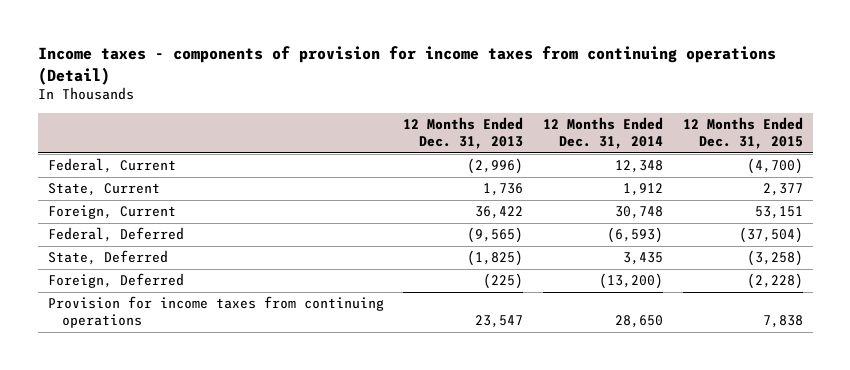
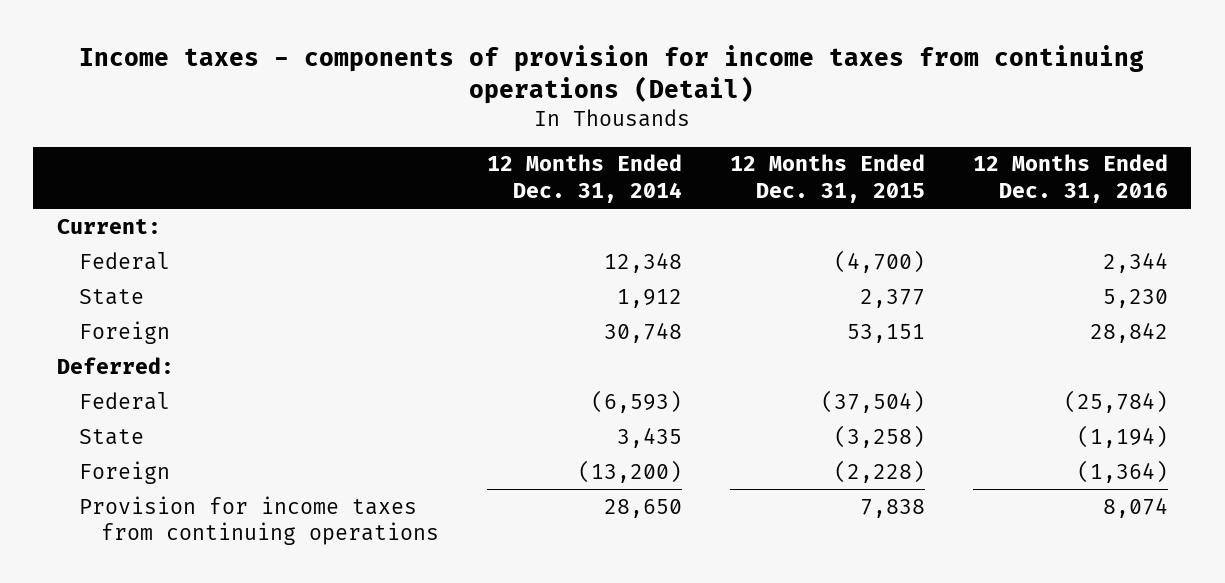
[403,117,524,150] 12 Months Ended Dec. 31, 2013 -> none
none -> [972,154,1168,204] 12 Months Ended Dec. 31, 2016
none -> [57,218,162,234] Current:
[47,158,176,174] Federal, Current -> [79,251,171,270] Federal
[47,183,160,197] State, Current -> [79,288,145,305] State
[47,205,176,220] Foreign, Current -> [79,320,171,344] Foreign
none -> [57,356,175,374] Deferred:
[47,227,184,243] Federal, Deferred -> [79,391,171,410] Federal
[47,250,168,266] State, Deferred -> [79,428,145,445] State
[47,273,184,289] Foreign, Deferred -> [79,460,171,484] Foreign

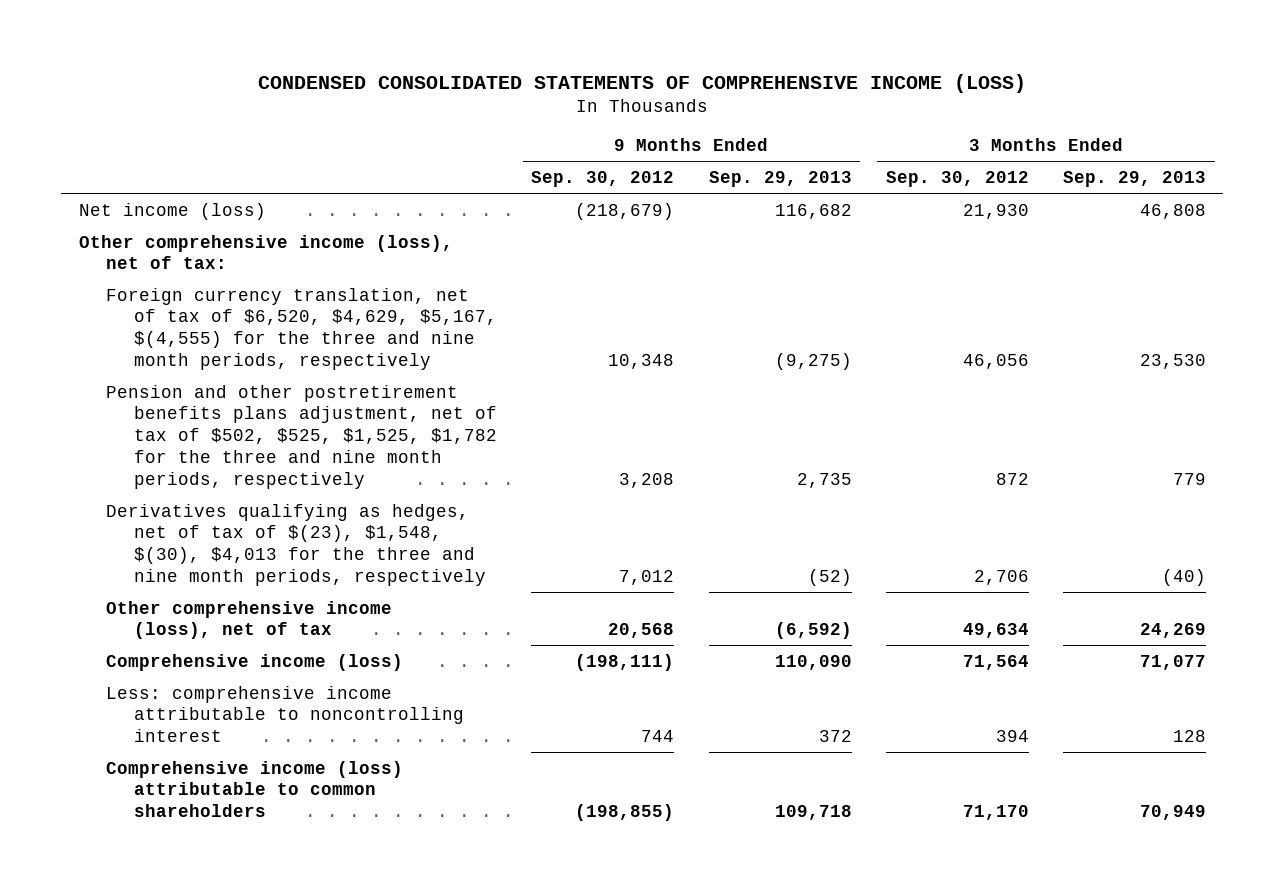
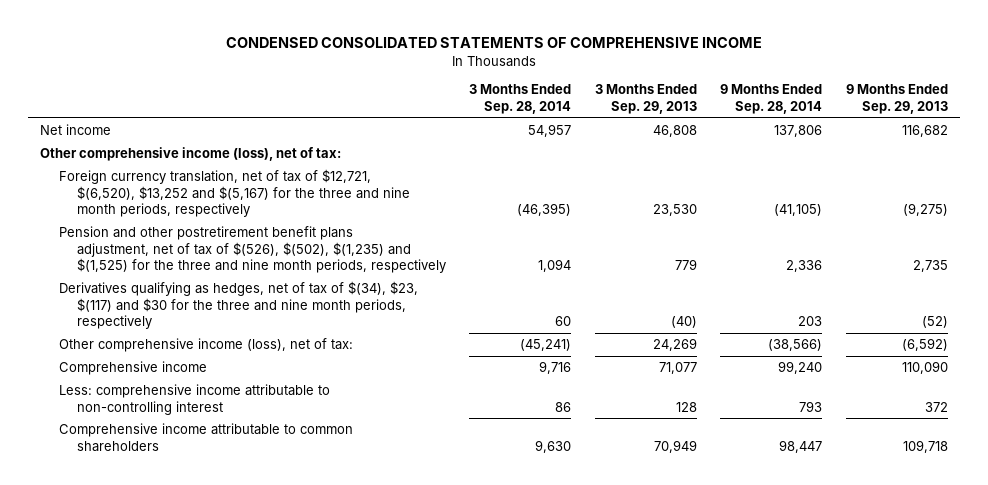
[258,73,1027,93] CONDENSED CONSOLIDATED STATEMENTS OF COMPREHENSIVE INCOME (LOSS) -> [226,37,763,49] CONDENSED CONSOLIDATED STATEMENTS OF COMPREHENSIVE INCOME
[531,171,675,188] Sep. 30, 2012 -> none
[885,171,1029,188] Sep. 30, 2012 -> none
none -> [469,84,572,115] 3 Months Ended Sep. 28, 2014
none -> [720,84,823,115] 9 Months Ended Sep. 28, 2014
[78,202,266,220] Net income (loss) -> [40,124,112,136] Net income
[106,287,497,370] Foreign currency translation, net of tax of $6,520, $4,629, $5,167, $(4,555) for the three and nine month periods, respectively -> [58,169,410,218] Foreign currency translation, net of tax of $12,721, $(6,520), $13,252 and $(5,167) for the three and nine month periods, respectively
[106,384,497,489] Pension and other postretirement benefits plans adjustment, net of tax of $502, $525, $1,525, $1,782 for the three and nine month periods, respectively -> [58,226,446,274] Pension and other postretirement benefit plans adjustment, net of tax of $(526), $(502), $(1,235) and $(1,525) for the three and nine month periods, respectively
[106,503,486,586] Derivatives qualifying as hedges, net of tax of $(23), $1,548, $(30), $4,013 for the three and nine month periods, respectively -> [58,281,418,330] Derivatives qualifying as hedges, net of tax of $(34), $23, $(117) and $30 for the three and nine month periods, respectively
[106,600,393,640] Other comprehensive income (loss), net of tax -> [58,338,353,353] Other comprehensive income (loss), net of tax:
[106,653,404,671] Comprehensive income (loss) -> [58,361,207,376] Comprehensive income
[106,685,464,743] Less: comprehensive income attributable to noncontrolling interest -> [58,384,330,415] Less: comprehensive income attributable to non-controlling interest
[106,760,404,818] Comprehensive income (loss) attributable to common shareholders -> [58,423,353,452] Comprehensive income attributable to common shareholders

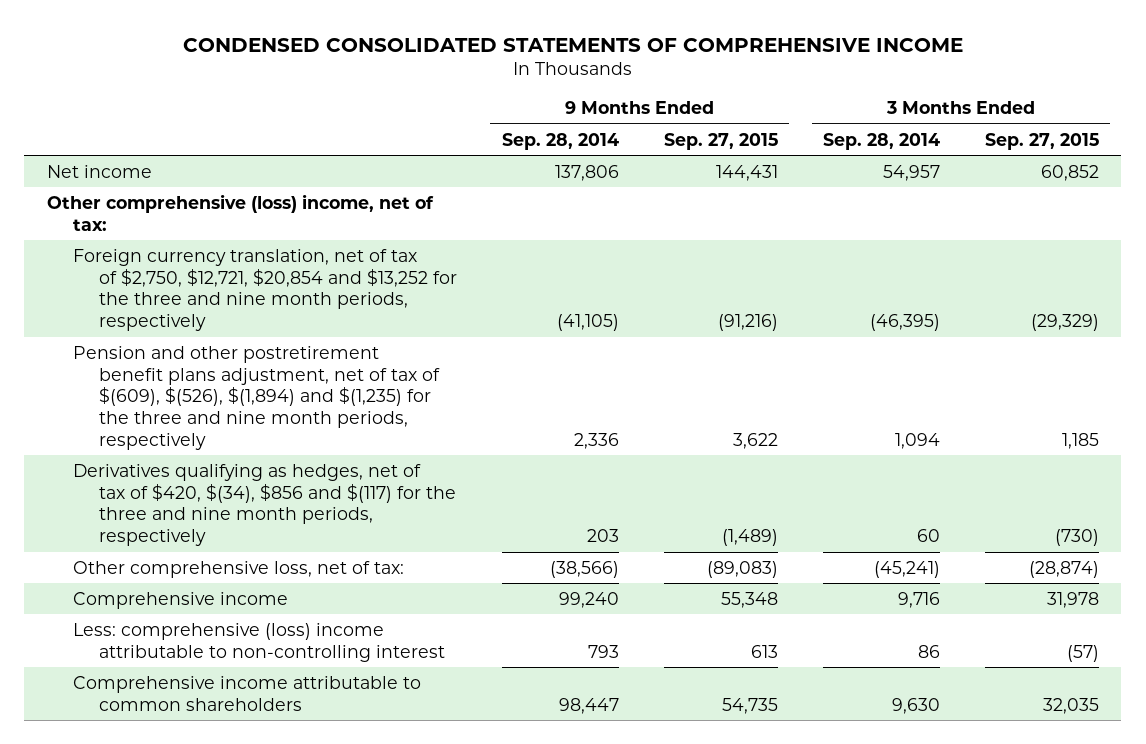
[594,84,697,115] 3 Months Ended Sep. 29, 2013 -> none
[845,84,948,115] 9 Months Ended Sep. 29, 2013 -> none
none -> [663,132,778,150] Sep. 27, 2015
none -> [984,132,1099,150] Sep. 27, 2015
[40,147,342,162] Other comprehensive income (loss), net of tax: -> [46,193,434,231] Other comprehensive (loss) income, net of tax:
[58,169,410,218] Foreign currency translation, net of tax of $12,721, $(6,520), $13,252 and $(5,167) for the three and nine month periods, respectively -> [72,248,457,332] Foreign currency translation, net of tax of $2,750, $12,721, $20,854 and $13,252 for the three and nine month periods, respectively
[58,226,446,274] Pension and other postretirement benefit plans adjustment, net of tax of $(526), $(502), $(1,235) and $(1,525) for the three and nine month periods, respectively -> [72,345,440,450] Pension and other postretirement benefit plans adjustment, net of tax of $(609), $(526), $(1,894) and $(1,235) for the three and nine month periods, respectively
[58,281,418,330] Derivatives qualifying as hedges, net of tax of $(34), $23, $(117) and $30 for the three and nine month periods, respectively -> [72,463,456,547] Derivatives qualifying as hedges, net of tax of $420, $(34), $856 and $(117) for the three and nine month periods, respectively
[58,338,353,353] Other comprehensive income (loss), net of tax: -> [72,560,404,578] Other comprehensive loss, net of tax:
[58,384,330,415] Less: comprehensive income attributable to non-controlling interest -> [72,622,445,662] Less: comprehensive (loss) income attributable to non-controlling interest

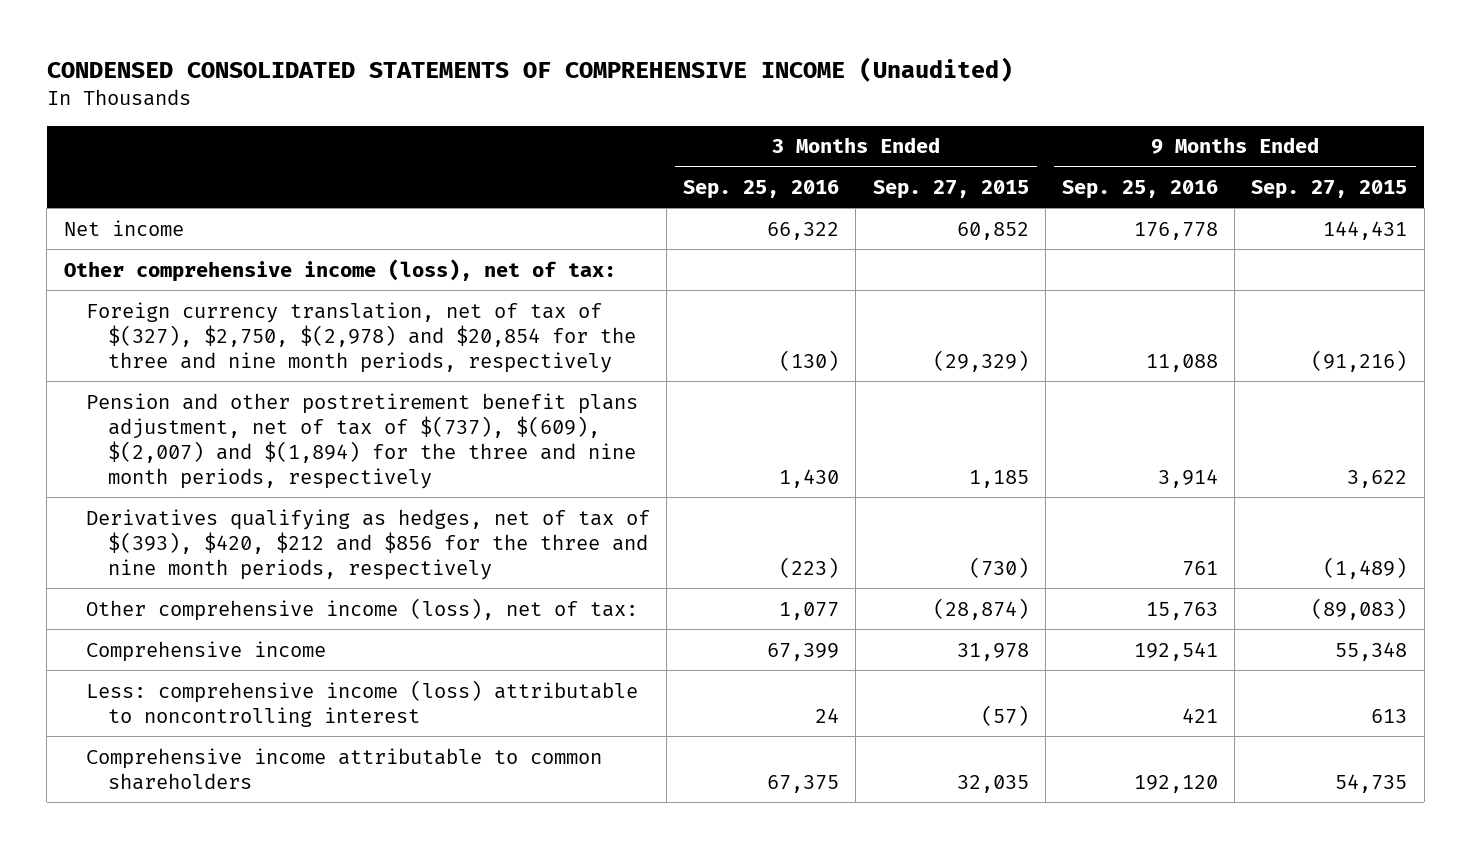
[182,37,963,52] CONDENSED CONSOLIDATED STATEMENTS OF COMPREHENSIVE INCOME -> [46,57,1013,83] CONDENSED CONSOLIDATED STATEMENTS OF COMPREHENSIVE INCOME (Unaudited)
[501,132,619,150] Sep. 28, 2014 -> none
[822,132,940,150] Sep. 28, 2014 -> none
none -> [683,180,840,200] Sep. 25, 2016
none -> [1062,180,1219,200] Sep. 25, 2016
[46,193,434,231] Other comprehensive (loss) income, net of tax: -> [63,258,616,282] Other comprehensive income (loss), net of tax:
[72,248,457,332] Foreign currency translation, net of tax of $2,750, $12,721, $20,854 and $13,252 for the three and nine month periods, respectively -> [85,301,636,373] Foreign currency translation, net of tax of $(327), $2,750, $(2,978) and $20,854 for the three and nine month periods, respectively
[72,345,440,450] Pension and other postretirement benefit plans adjustment, net of tax of $(609), $(526), $(1,894) and $(1,235) for the three and nine month periods, respectively -> [85,392,638,489] Pension and other postretirement benefit plans adjustment, net of tax of $(737), $(609), $(2,007) and $(1,894) for the three and nine month periods, respectively
[72,463,456,547] Derivatives qualifying as hedges, net of tax of $420, $(34), $856 and $(117) for the three and nine month periods, respectively -> [85,508,650,580] Derivatives qualifying as hedges, net of tax of $(393), $420, $212 and $856 for the three and nine month periods, respectively
[72,560,404,578] Other comprehensive loss, net of tax: -> [85,597,638,621] Other comprehensive income (loss), net of tax:
[72,622,445,662] Less: comprehensive (loss) income attributable to non-controlling interest -> [85,679,638,727] Less: comprehensive income (loss) attributable to noncontrolling interest

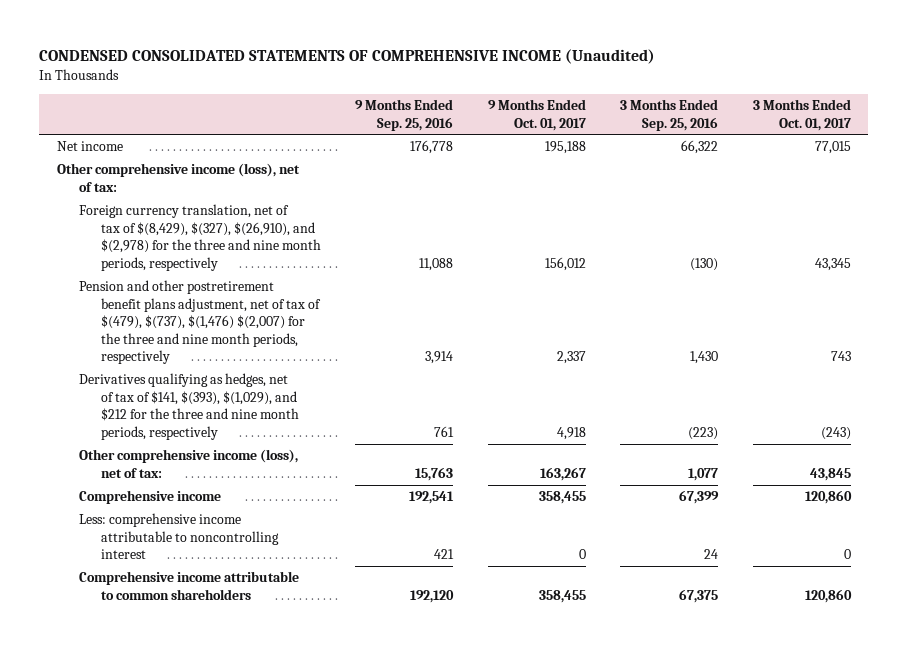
[872,180,1029,200] Sep. 27, 2015 -> none
[1251,180,1408,200] Sep. 27, 2015 -> none
none -> [487,99,586,131] 9 Months Ended Oct. 01, 2017
none -> [752,99,851,131] 3 Months Ended Oct. 01, 2017
[85,301,636,373] Foreign currency translation, net of tax of $(327), $2,750, $(2,978) and $20,854 for the three and nine month periods, respectively -> [78,204,321,271] Foreign currency translation, net of tax of $(8,429), $(327), $(26,910), and $(2,978) for the three and nine month periods, respectively
[85,392,638,489] Pension and other postretirement benefit plans adjustment, net of tax of $(737), $(609), $(2,007) and $(1,894) for the three and nine month periods, respectively -> [78,280,321,365] Pension and other postretirement benefit plans adjustment, net of tax of $(479), $(737), $(1,476) $(2,007) for the three and nine month periods, respectively
[85,508,650,580] Derivatives qualifying as hedges, net of tax of $(393), $420, $212 and $856 for the three and nine month periods, respectively -> [78,373,299,440] Derivatives qualifying as hedges, net of tax of $141, $(393), $(1,029), and $212 for the three and nine month periods, respectively
[85,679,638,727] Less: comprehensive income (loss) attributable to noncontrolling interest -> [78,513,279,560] Less: comprehensive income attributable to noncontrolling interest

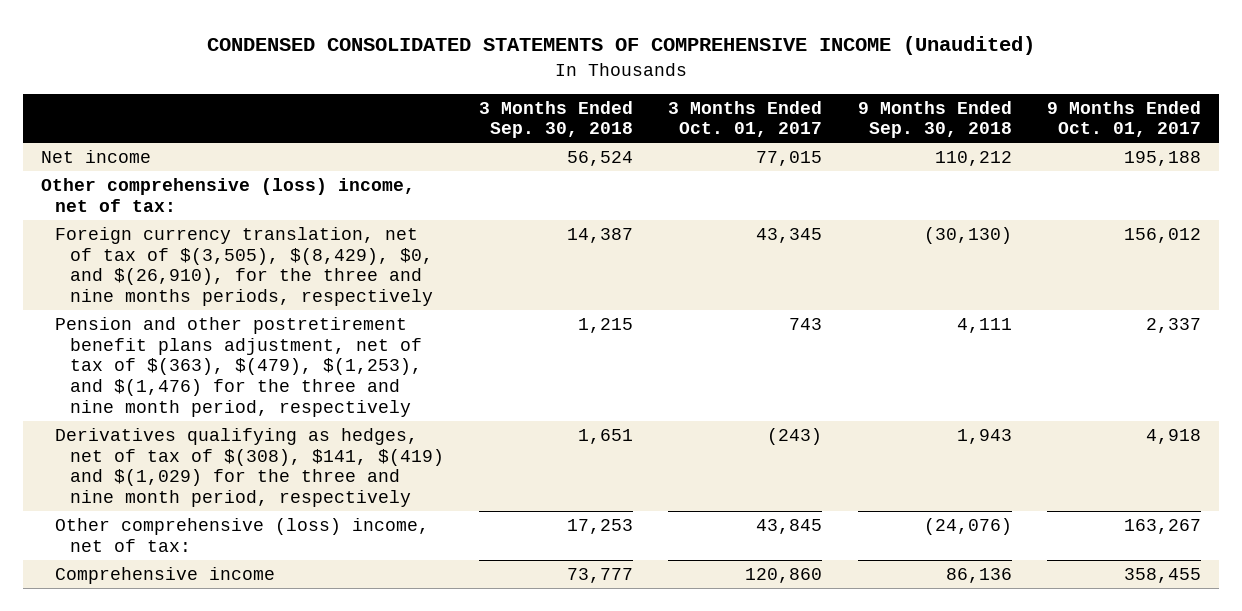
[355,99,454,131] 9 Months Ended Sep. 25, 2016 -> none
[620,99,719,131] 3 Months Ended Sep. 25, 2016 -> none
none -> [478,100,633,139] 3 Months Ended Sep. 30, 2018
none -> [857,100,1012,139] 9 Months Ended Sep. 30, 2018
[56,163,300,192] Other comprehensive income (loss), net of tax: -> [41,177,416,212] Other comprehensive (loss) income, net of tax:
[78,204,321,271] Foreign currency translation, net of tax of $(8,429), $(327), $(26,910), and $(2,978) for the three and nine month periods, respectively -> [55,226,433,307] Foreign currency translation, net of tax of $(3,505), $(8,429), $0, and $(26,910), for the three and nine months periods, respectively
[78,280,321,365] Pension and other postretirement benefit plans adjustment, net of tax of $(479), $(737), $(1,476) $(2,007) for the three and nine month periods, respectively -> [55,316,422,417] Pension and other postretirement benefit plans adjustment, net of tax of $(363), $(479), $(1,253), and $(1,476) for the three and nine month period, respectively
[78,373,299,440] Derivatives qualifying as hedges, net of tax of $141, $(393), $(1,029), and $212 for the three and nine month periods, respectively -> [55,427,444,508] Derivatives qualifying as hedges, net of tax of $(308), $141, $(419) and $(1,029) for the three and nine month period, respectively
[78,449,298,478] Other comprehensive income (loss), net of tax: -> [55,517,430,552] Other comprehensive (loss) income, net of tax:
[78,513,279,560] Less: comprehensive income attributable to noncontrolling interest -> none
[78,571,299,600] Comprehensive income attributable to common shareholders -> none

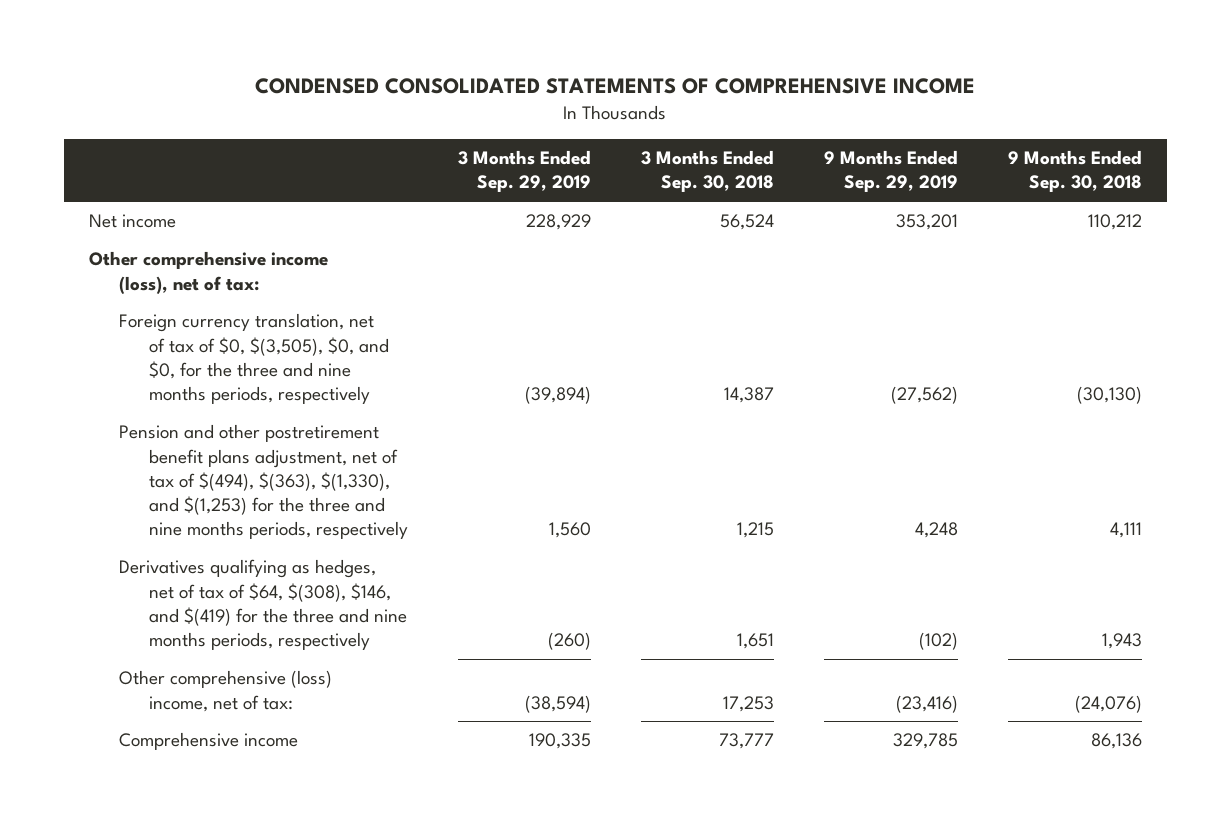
[207,36,1036,56] CONDENSED CONSOLIDATED STATEMENTS OF COMPREHENSIVE INCOME (Unaudited) -> [255,78,976,95] CONDENSED CONSOLIDATED STATEMENTS OF COMPREHENSIVE INCOME
[668,100,823,138] 3 Months Ended Oct. 01, 2017 -> none
[1047,100,1202,138] 9 Months Ended Oct. 01, 2017 -> none
none -> [458,150,592,193] 3 Months Ended Sep. 29, 2019
none -> [824,150,959,193] 9 Months Ended Sep. 29, 2019
[41,177,416,212] Other comprehensive (loss) income, net of tax: -> [88,251,328,294] Other comprehensive income (loss), net of tax:
[55,226,433,307] Foreign currency translation, net of tax of $(3,505), $(8,429), $0, and $(26,910), for the three and nine months periods, respectively -> [118,313,390,405] Foreign currency translation, net of tax of $0, $(3,505), $0, and $0, for the three and nine months periods, respectively
[55,316,422,417] Pension and other postretirement benefit plans adjustment, net of tax of $(363), $(479), $(1,253), and $(1,476) for the three and nine month period, respectively -> [118,424,409,540] Pension and other postretirement benefit plans adjustment, net of tax of $(494), $(363), $(1,330), and $(1,253) for the three and nine months periods, respectively
[55,427,444,508] Derivatives qualifying as hedges, net of tax of $(308), $141, $(419) and $(1,029) for the three and nine month period, respectively -> [118,559,408,651] Derivatives qualifying as hedges, net of tax of $64, $(308), $146, and $(419) for the three and nine months periods, respectively

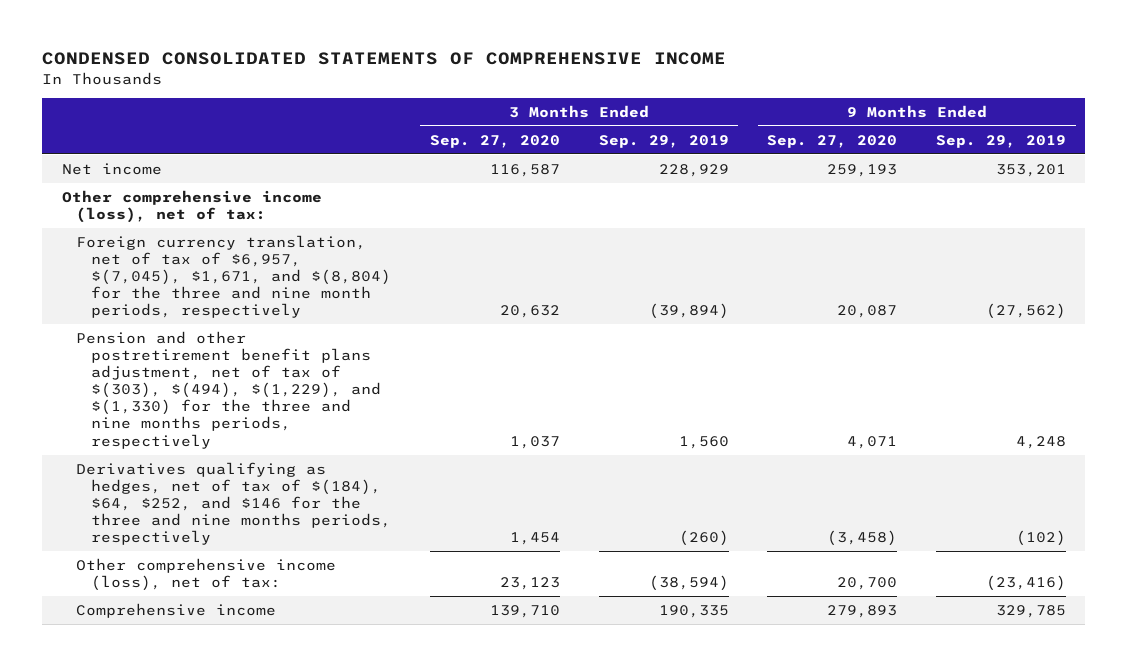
[641,150,775,193] 3 Months Ended Sep. 30, 2018 -> none
[1008,150,1143,193] 9 Months Ended Sep. 30, 2018 -> none
none -> [429,134,560,148] Sep. 27, 2020
none -> [767,134,898,148] Sep. 27, 2020
[118,313,390,405] Foreign currency translation, net of tax of $0, $(3,505), $0, and $0, for the three and nine months periods, respectively -> [76,234,392,319] Foreign currency translation, net of tax of $6,957, $(7,045), $1,671, and $(8,804) for the three and nine month periods, respectively
[118,424,409,540] Pension and other postretirement benefit plans adjustment, net of tax of $(494), $(363), $(1,330), and $(1,253) for the three and nine months periods, respectively -> [76,330,382,449] Pension and other postretirement benefit plans adjustment, net of tax of $(303), $(494), $(1,229), and $(1,330) for the three and nine months periods, respectively
[118,559,408,651] Derivatives qualifying as hedges, net of tax of $64, $(308), $146, and $(419) for the three and nine months periods, respectively -> [76,461,392,546] Derivatives qualifying as hedges, net of tax of $(184), $64, $252, and $146 for the three and nine months periods, respectively
[118,670,332,712] Other comprehensive (loss) income, net of tax: -> [76,557,337,592] Other comprehensive income (loss), net of tax:

